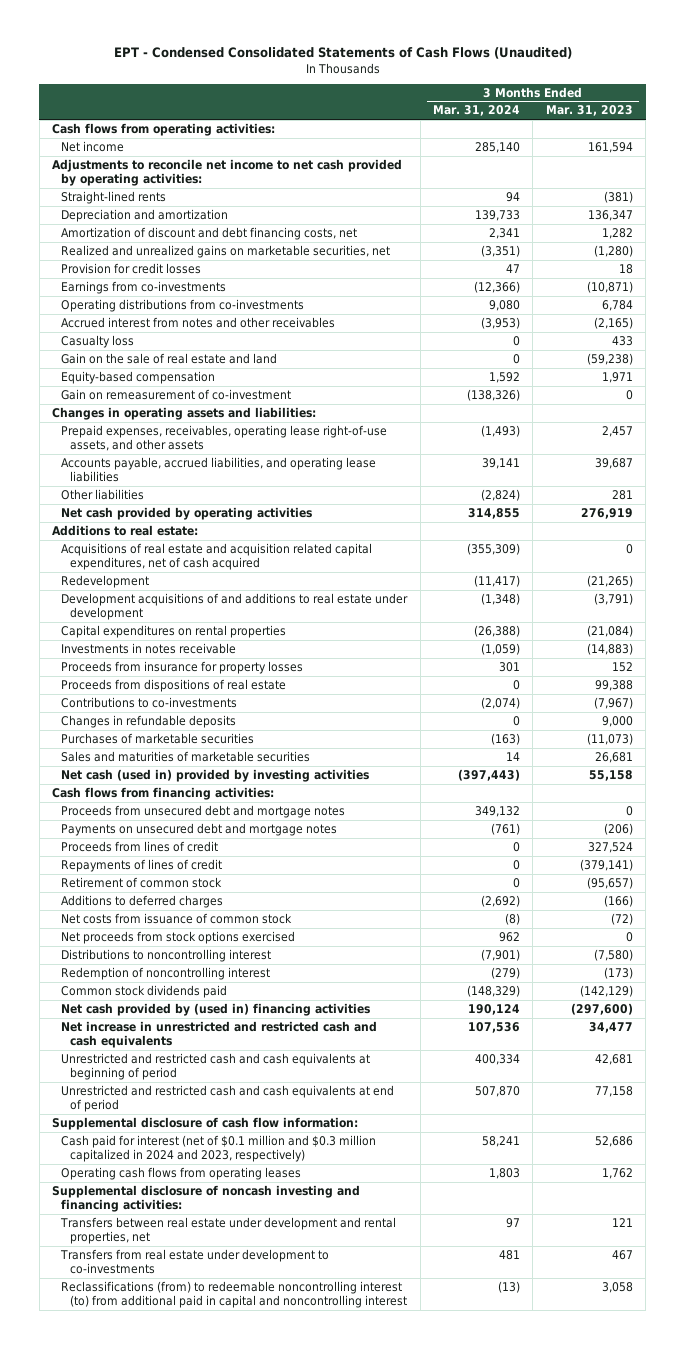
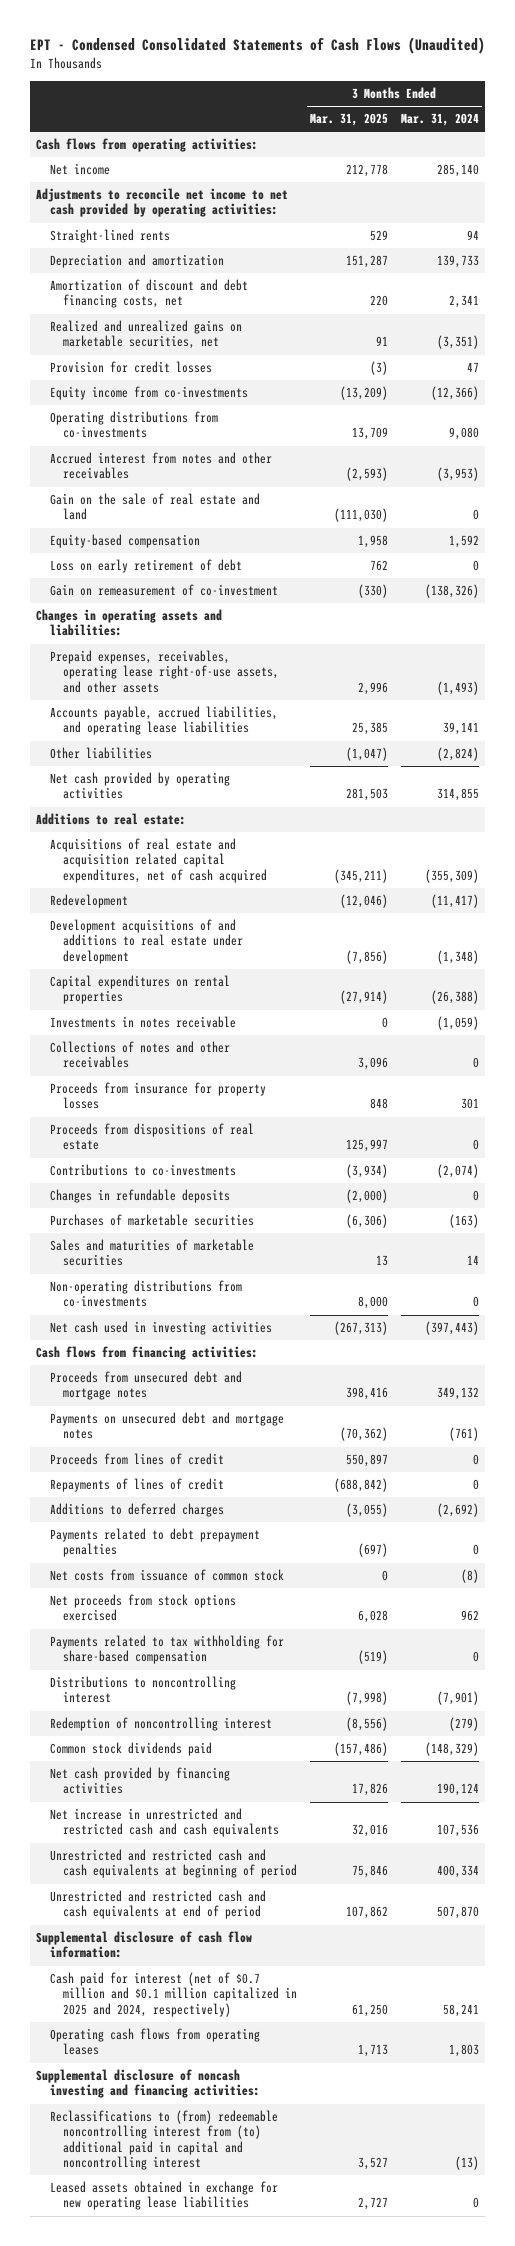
[545,105,633,117] Mar. 31, 2023 -> none
none -> [309,113,388,127] Mar. 31, 2025
[61,280,227,294] Earnings from co-investments -> [49,386,248,401] Equity income from co-investments
[61,334,135,348] Casualty loss -> none
none -> [49,559,242,574] Loss on early retirement of debt
none -> [49,1041,230,1069] Collections of notes and other receivables
none -> [49,1280,242,1308] Non-operating distributions from co-investments
[61,768,370,782] Net cash (used in) provided by investing activities -> [49,1321,272,1336] Net cash used in investing activities
[61,876,223,888] Retirement of common stock -> none
none -> [49,1528,260,1558] Payments related to debt prepayment penalties
none -> [49,1635,284,1665] Payments related to tax withholding for share-based compensation
[61,1002,371,1016] Net cash provided by (used in) financing activities -> [49,1767,230,1795] Net cash provided by financing activities
[61,1134,377,1163] Cash paid for interest (net of $0.1 million and $0.3 million capitalized in 2024 and 2023, respectively) -> [49,1972,297,2017] Cash paid for interest (net of $0.7 million and $0.1 million capitalized in 2025 and 2024, respectively)
[60,1216,397,1245] Transfers between real estate under development and rental properties, net -> none
[60,1248,330,1275] Transfers from real estate under development to co-investments -> none
[61,1280,408,1309] Reclassifications (from) to redeemable noncontrolling interest (to) from additional paid in capital and noncontrolling interest -> [49,2110,278,2170] Reclassifications to (from) redeemable noncontrolling interest from (to) additional paid in capital and noncontrolling interest
none -> [49,2181,278,2211] Leased assets obtained in exchange for new operating lease liabilities

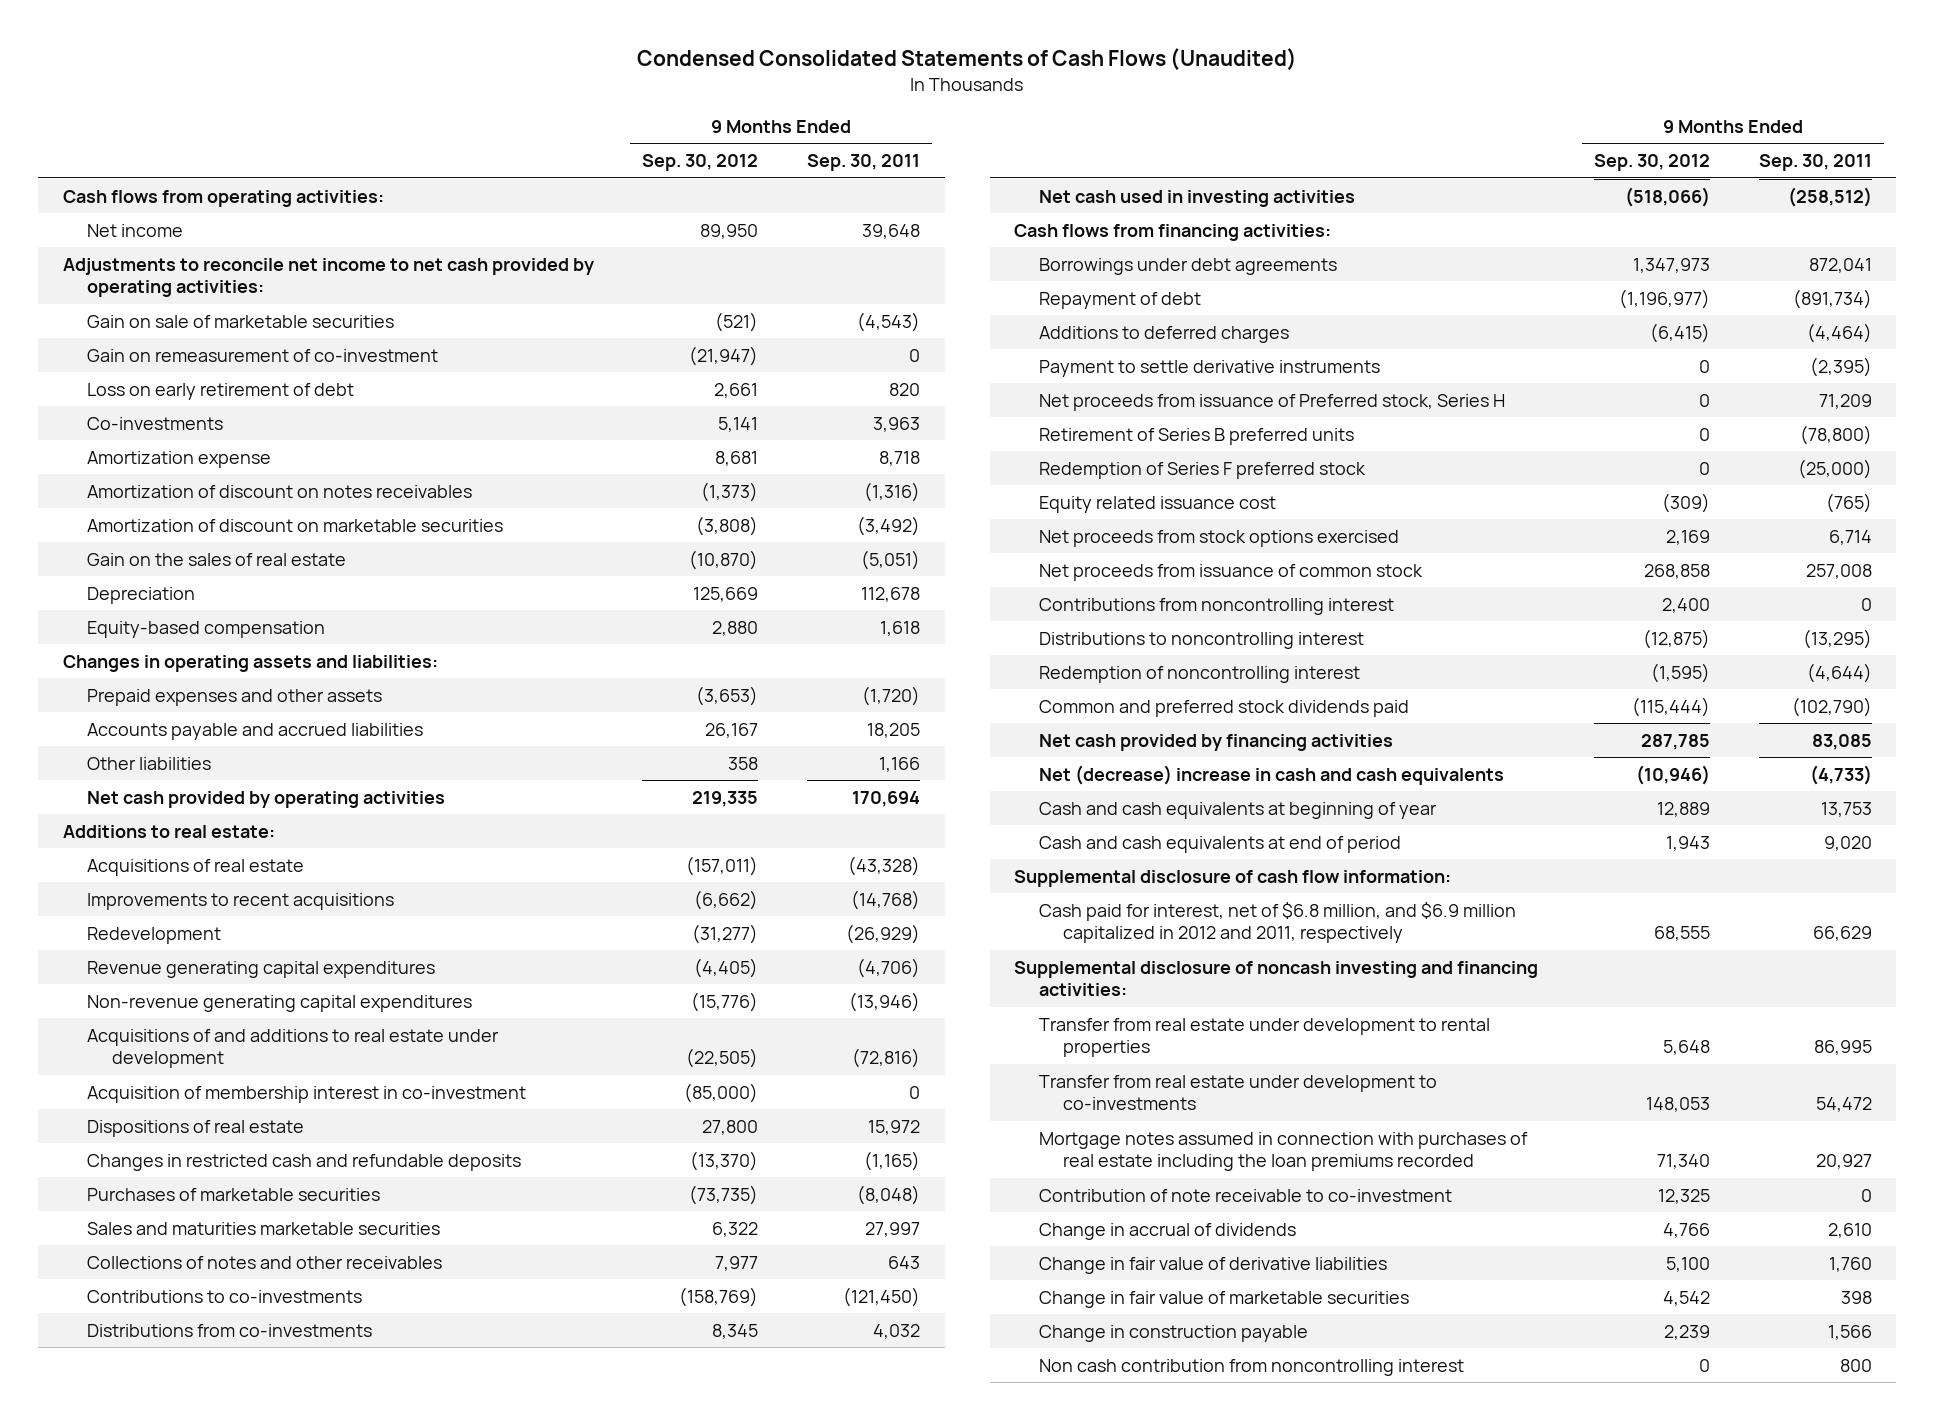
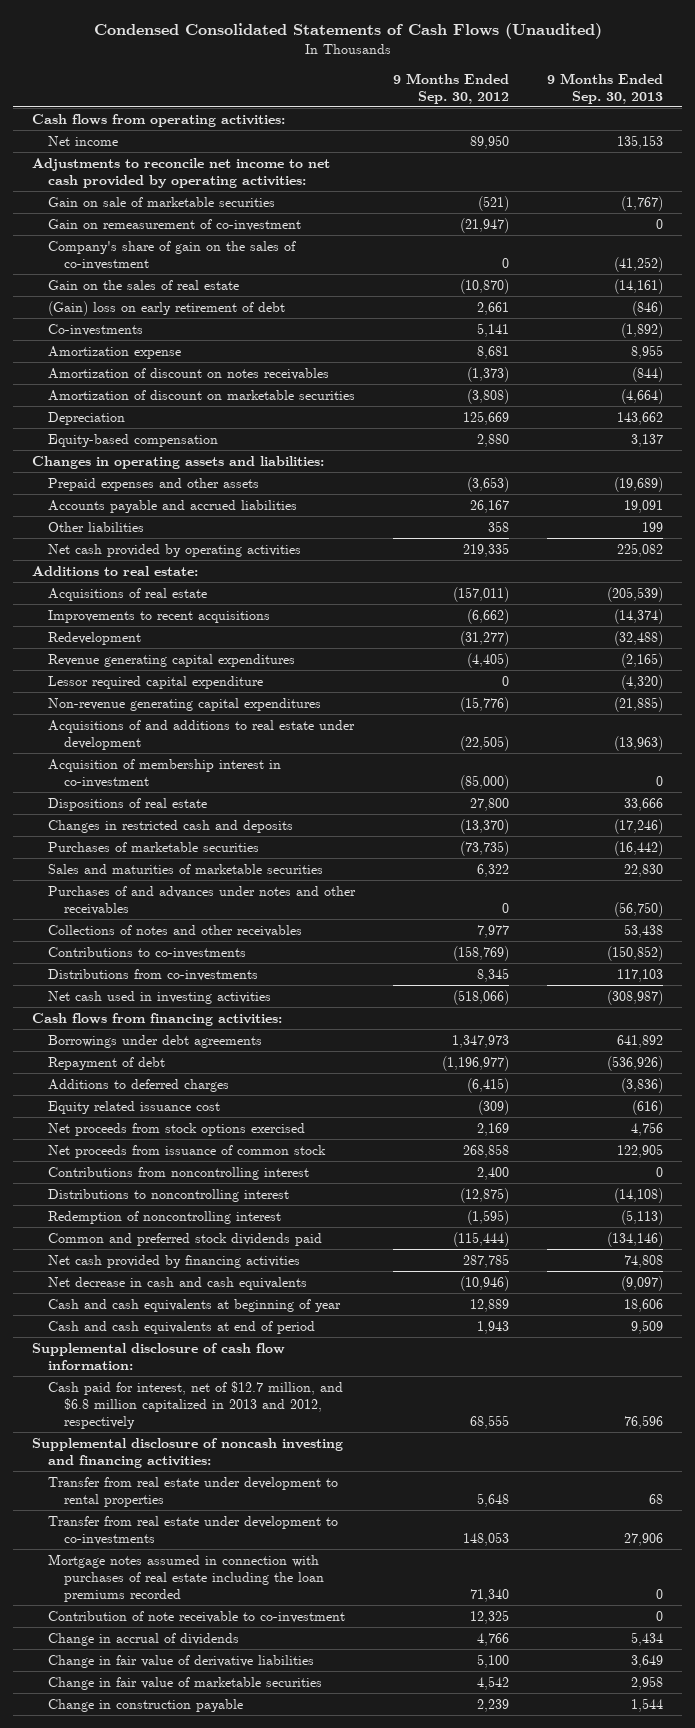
[807,154,921,172] Sep. 30, 2011 -> none
none -> [547,72,664,104] 9 Months Ended Sep. 30, 2013
none -> [48,240,297,270] Company's share of gain on the sales of co-investment
[87,552,347,566] Gain on the sales of real estate -> [48,279,240,290] Gain on the sales of real estate
[87,382,355,400] Loss on early retirement of debt -> [48,300,286,316] (Gain) loss on early retirement of debt
none -> [48,675,264,689] Lessor required capital expenditure
[87,1153,522,1171] Changes in restricted cash and refundable deposits -> [48,819,294,833] Changes in restricted cash and deposits
[87,1221,441,1235] Sales and maturities marketable securities -> [48,863,324,874] Sales and maturities of marketable securities
none -> [48,885,357,915] Purchases of and advances under notes and other receivables
[1038,359,1380,377] Payment to settle derivative instruments -> none
[1038,393,1505,411] Net proceeds from issuance of Preferred stock, Series H -> none
[1038,427,1354,445] Retirement of Series B preferred units -> none
[1038,461,1366,479] Redemption of Series F preferred stock -> none
[1038,764,1504,785] Net (decrease) increase in cash and cash equivalents -> [48,1276,308,1290] Net decrease in cash and cash equivalents
[1038,901,1516,944] Cash paid for interest, net of $6.8 million, and $6.9 million capitalized in 2012 and 2011, respectively -> [48,1380,344,1430] Cash paid for interest, net of $12.7 million, and $6.8 million capitalized in 2013 and 2012, respectively
[1038,1358,1464,1376] Non cash contribution from noncontrolling interest -> none

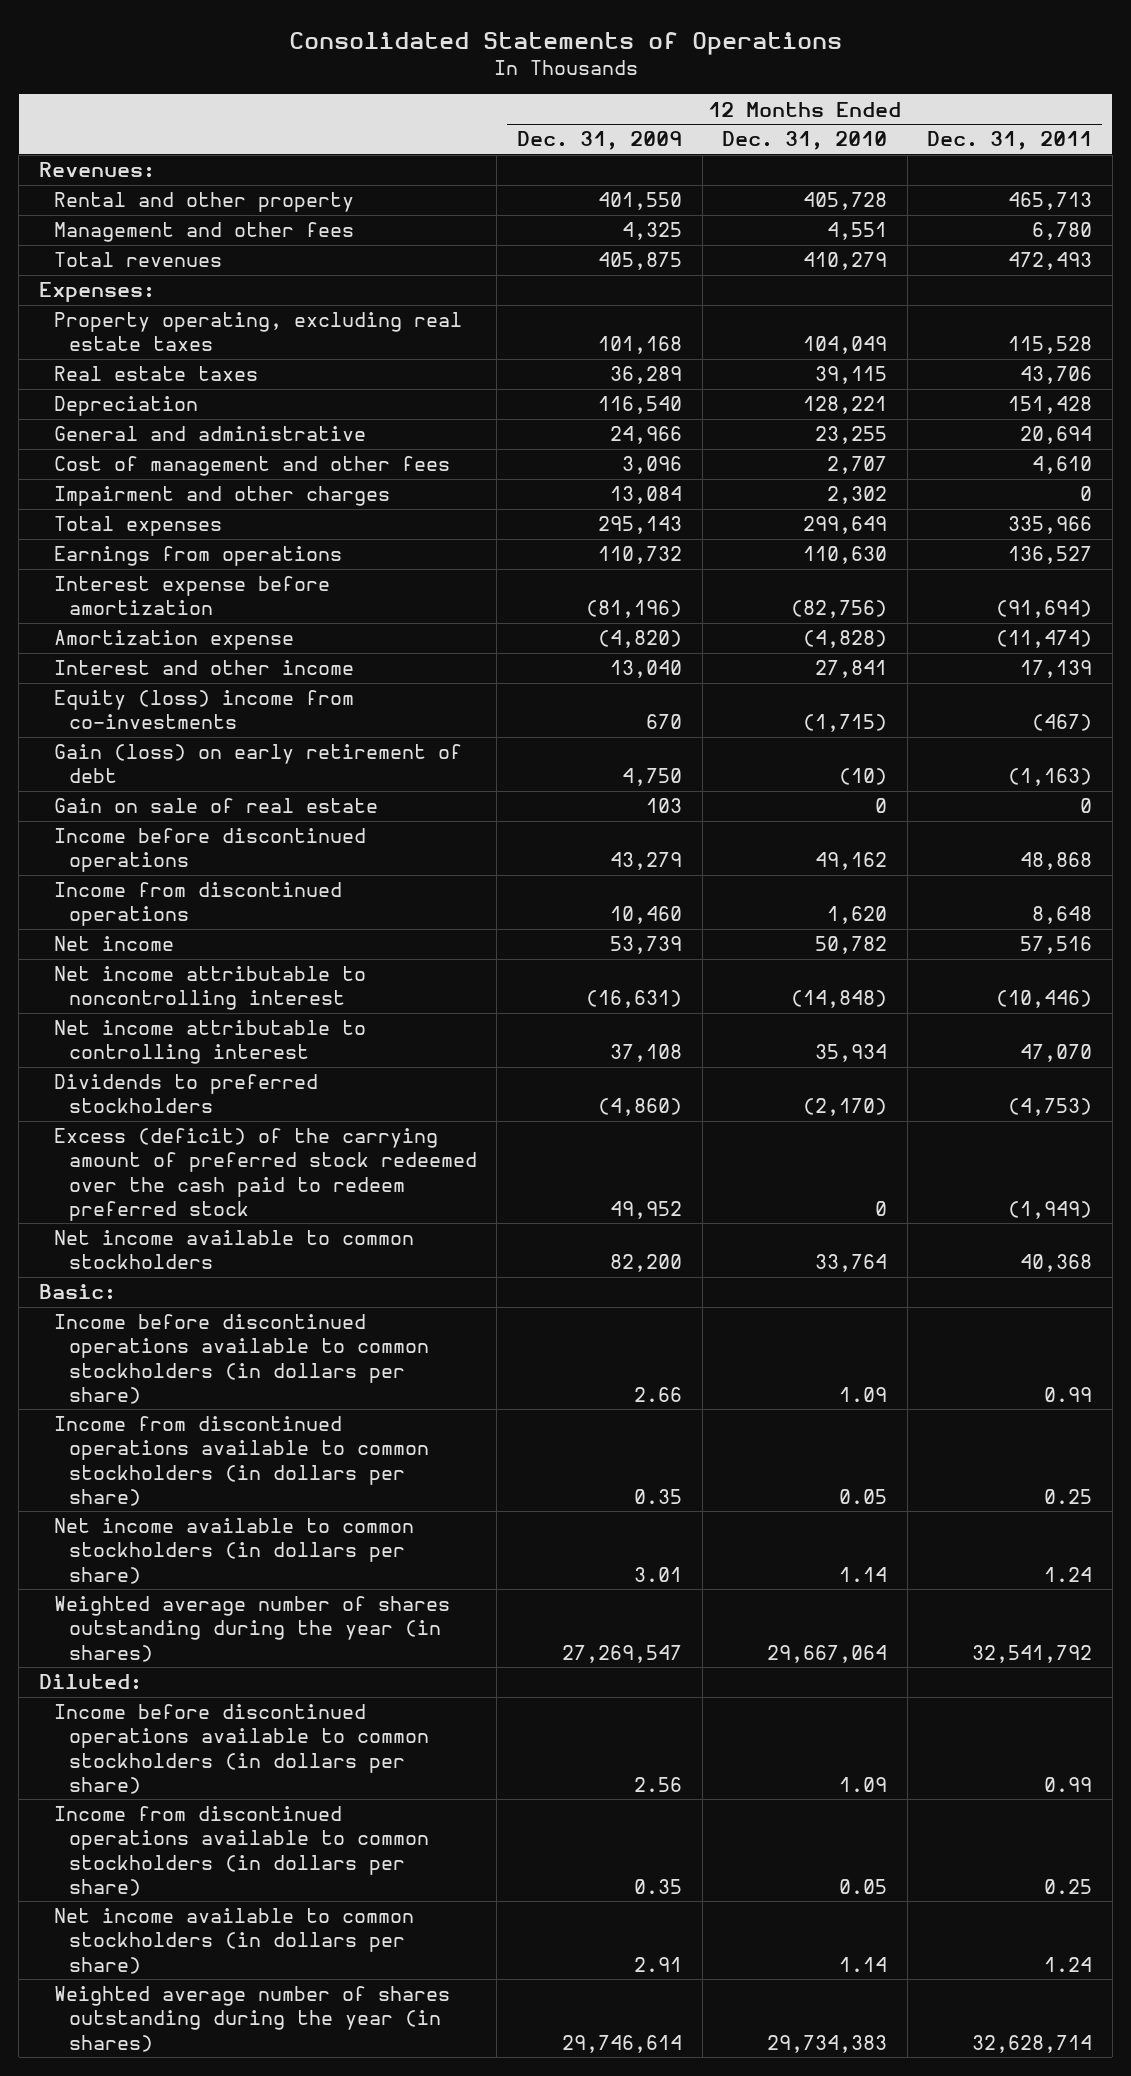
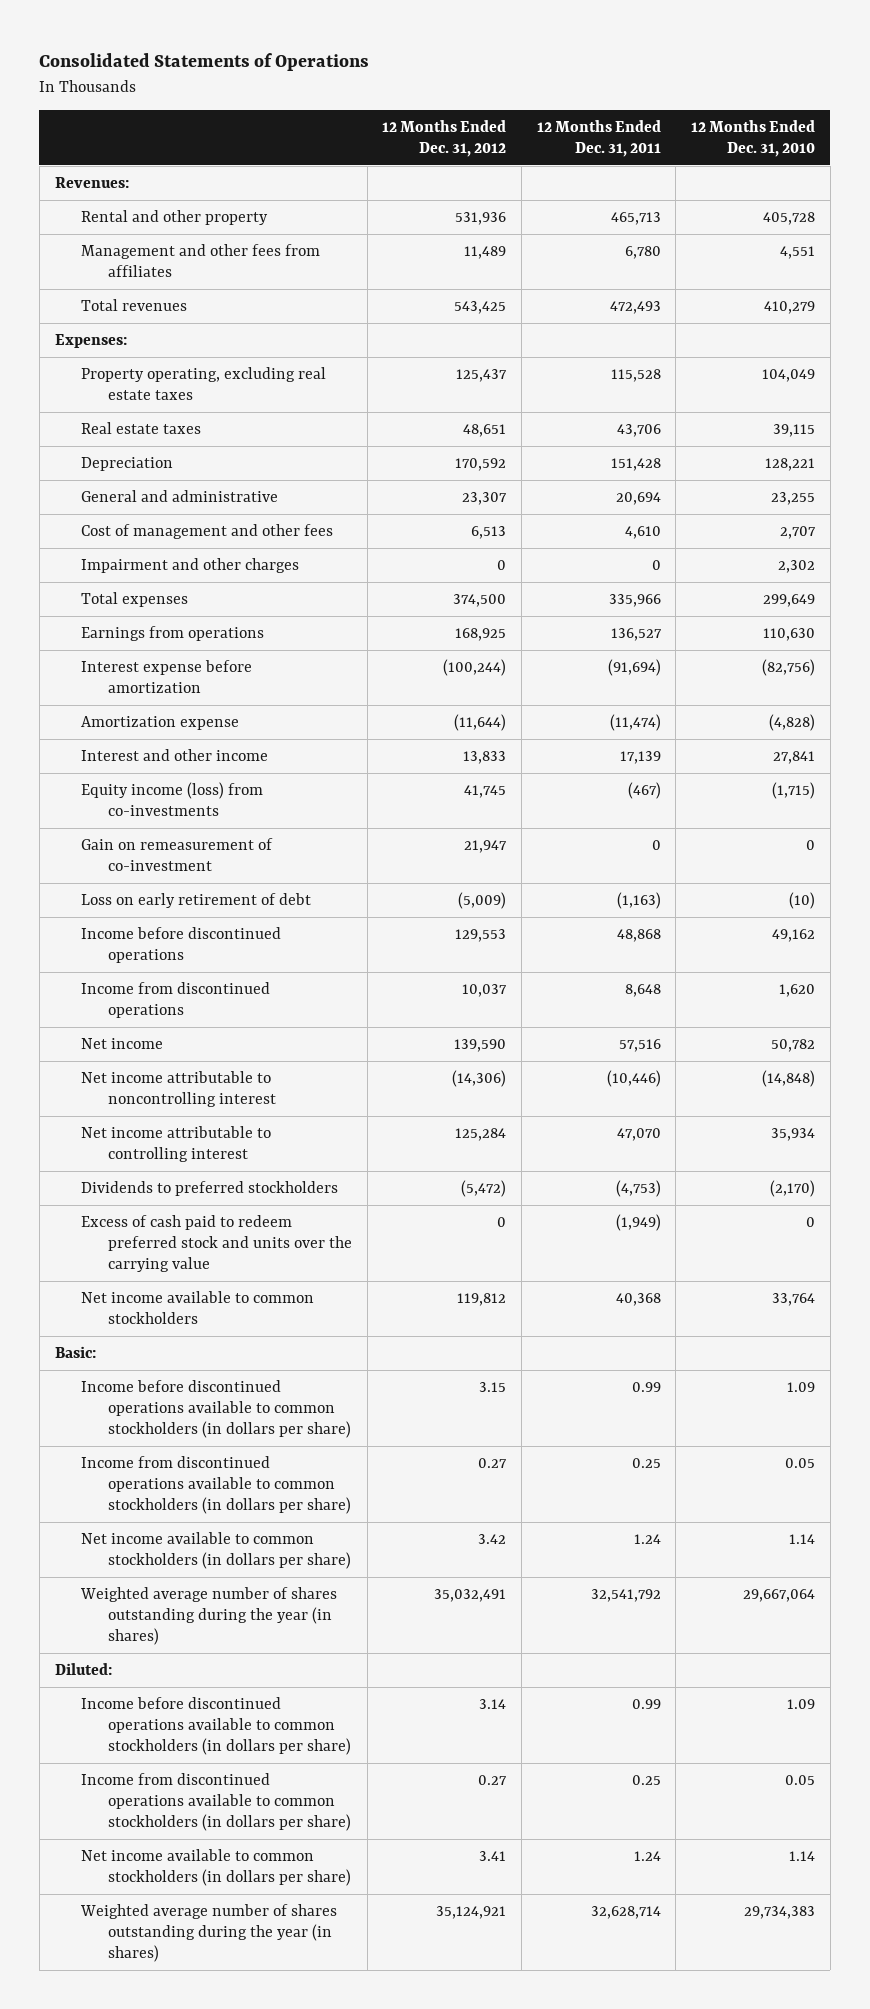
[516,131,682,151] Dec. 31, 2009 -> none
none -> [382,120,507,157] 12 Months Ended Dec. 31, 2012
[53,222,354,243] Management and other fees -> [81,244,321,278] Management and other fees from affiliates
[53,798,378,814] Gain on sale of real estate -> none
[53,690,354,730] Equity (loss) income from co-investments -> [81,782,264,817] Equity income (loss) from co-investments
none -> [81,838,274,872] Gain on remeasurement of co-investment
[53,744,462,784] Gain (loss) on early retirement of debt -> [81,893,312,909] Loss on early retirement of debt
[53,1128,477,1221] Excess (deficit) of the carrying amount of preferred stock redeemed over the cash paid to redeem preferred stock -> [81,1215,352,1273] Excess of cash paid to redeem preferred stock and units over the carrying value

